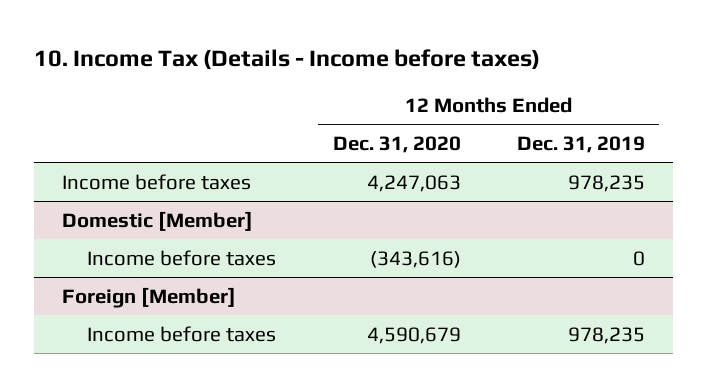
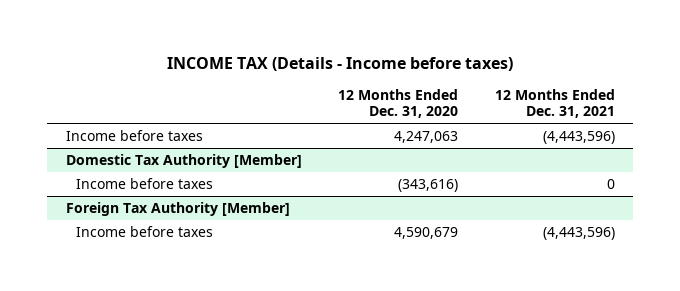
[34,48,541,69] 10. Income Tax (Details - Income before taxes) -> [167,56,514,71] INCOME TAX (Details - Income before taxes)
[517,135,646,153] Dec. 31, 2019 -> none
none -> [494,88,615,119] 12 Months Ended Dec. 31, 2021
[62,210,254,231] Domestic [Member] -> [65,154,302,169] Domestic Tax Authority [Member]
[62,286,237,308] Foreign [Member] -> [65,202,290,217] Foreign Tax Authority [Member]

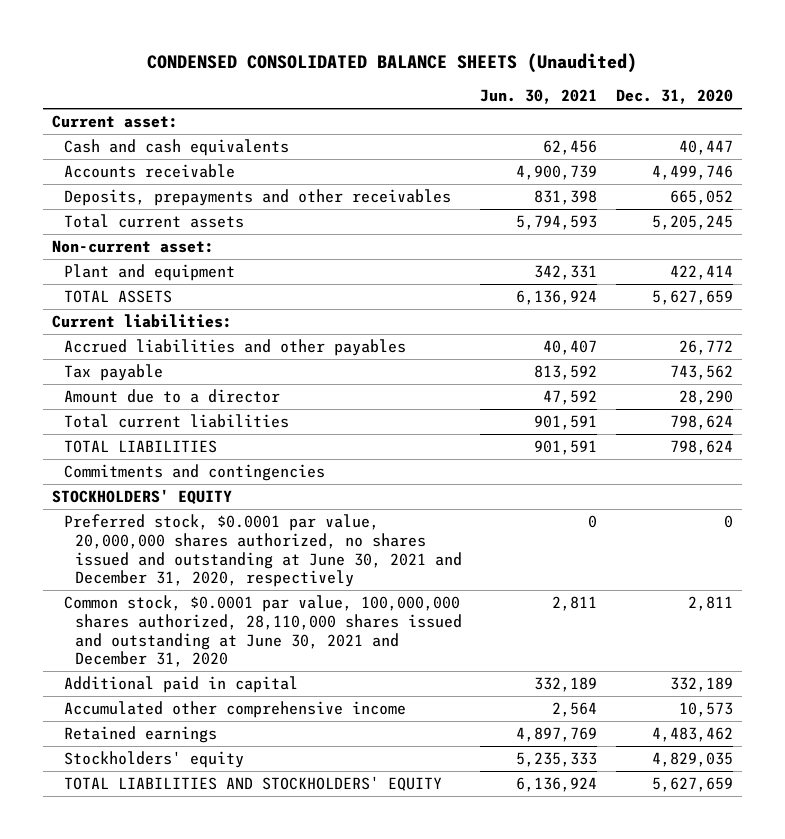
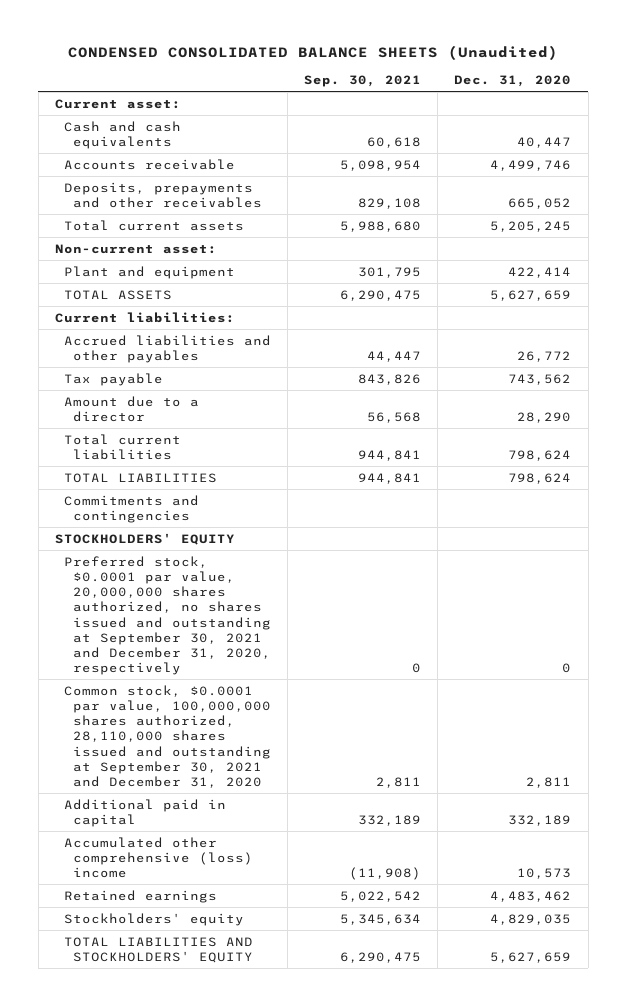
[480,89,598,105] Jun. 30, 2021 -> none
none -> [304,75,422,88] Sep. 30, 2021
[63,513,462,588] Preferred stock, $0.0001 par value, 20,000,000 shares authorized, no shares issued and outstanding at June 30, 2021 and December 31, 2020, respectively -> [63,555,271,676] Preferred stock, $0.0001 par value, 20,000,000 shares authorized, no shares issued and outstanding at September 30, 2021 and December 31, 2020, respectively
[63,594,462,668] Common stock, $0.0001 par value, 100,000,000 shares authorized, 28,110,000 shares issued and outstanding at June 30, 2021 and December 31, 2020 -> [63,684,271,789] Common stock, $0.0001 par value, 100,000,000 shares authorized, 28,110,000 shares issued and outstanding at September 30, 2021 and December 31, 2020
[63,700,406,718] Accumulated other comprehensive income -> [63,836,253,879] Accumulated other comprehensive (loss) income

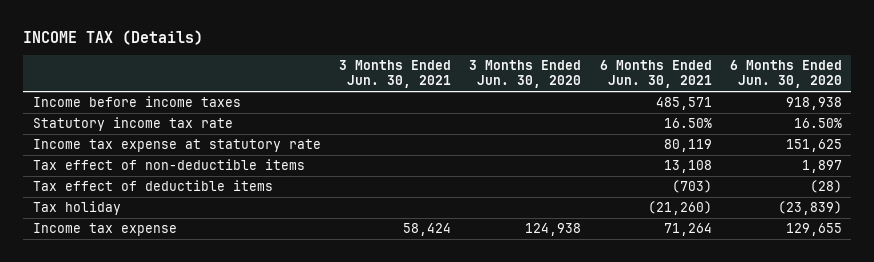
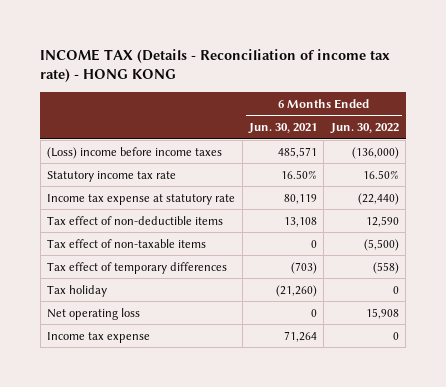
[23,29,204,45] INCOME TAX (Details) -> [40,48,391,83] INCOME TAX (Details - Reconciliation of income tax rate) - HONG KONG
[338,59,451,89] 3 Months Ended Jun. 30, 2021 -> none
[469,59,582,89] 3 Months Ended Jun. 30, 2020 -> none
[729,59,842,89] 6 Months Ended Jun. 30, 2020 -> none
none -> [329,123,399,135] Jun. 30, 2022
[32,95,241,107] Income before income taxes -> [47,146,223,159] (Loss) income before income taxes
none -> [47,238,207,248] Tax effect of non-taxable items
[32,179,273,191] Tax effect of deductible items -> [47,261,228,274] Tax effect of temporary differences
none -> [47,307,141,320] Net operating loss

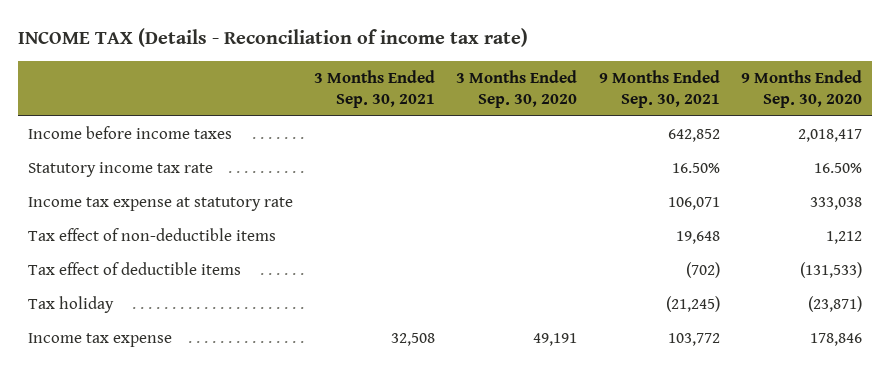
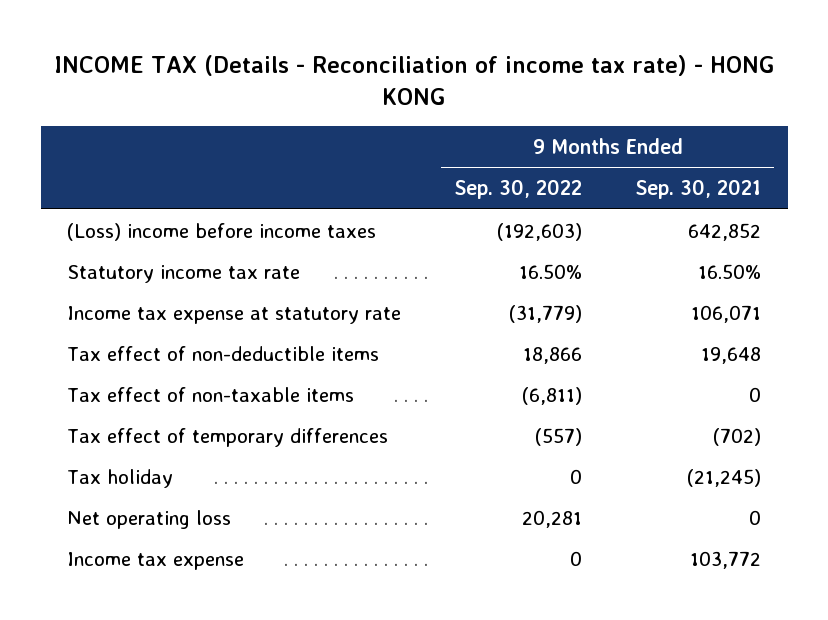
[17,27,528,47] INCOME TAX (Details - Reconciliation of income tax rate) -> [54,54,776,106] INCOME TAX (Details - Reconciliation of income tax rate) - HONG KONG
[314,69,436,109] 3 Months Ended Sep. 30, 2021 -> none
[456,69,578,109] 3 Months Ended Sep. 30, 2020 -> none
[740,69,862,109] 9 Months Ended Sep. 30, 2020 -> none
none -> [454,179,583,200] Sep. 30, 2022
[28,126,233,140] Income before income taxes -> [67,222,377,241] (Loss) income before income taxes
none -> [67,386,355,402] Tax effect of non-taxable items
[28,262,242,276] Tax effect of deductible items -> [67,427,389,447] Tax effect of temporary differences
none -> [67,509,232,529] Net operating loss

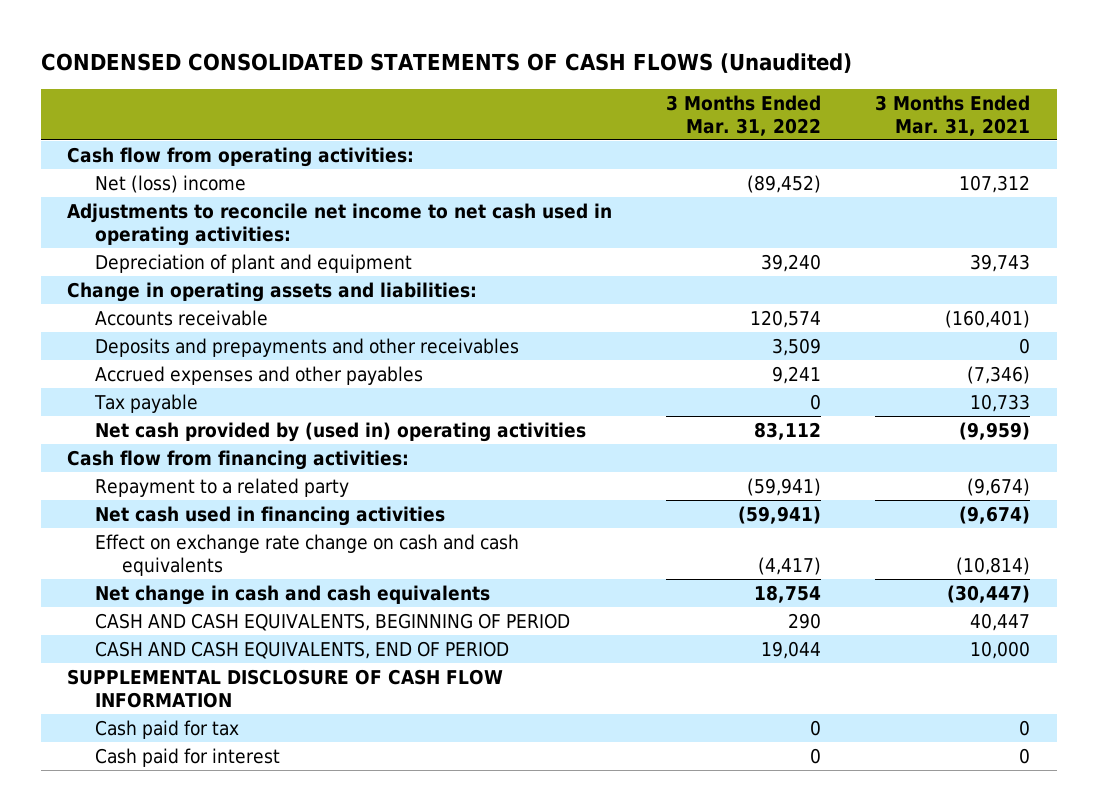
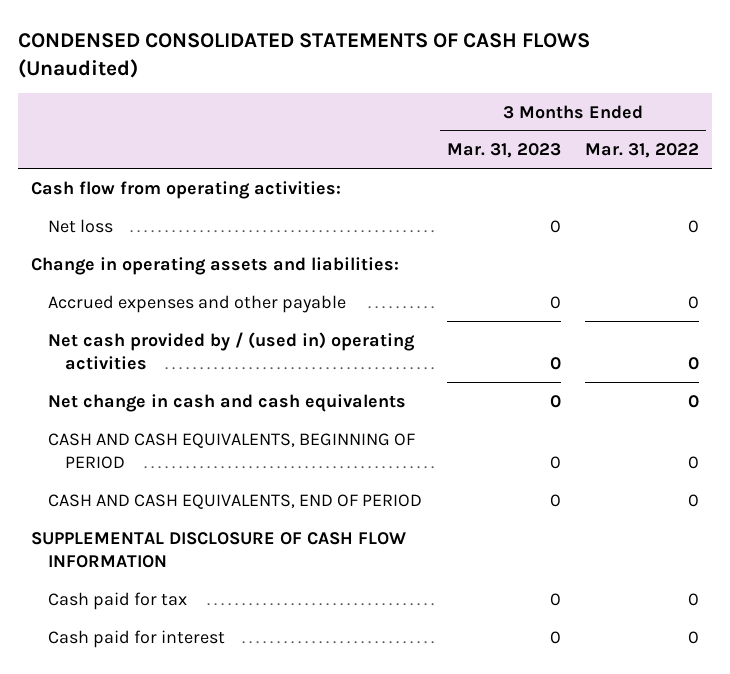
[874,94,1030,136] 3 Months Ended Mar. 31, 2021 -> none
none -> [446,143,561,159] Mar. 31, 2023
[67,203,613,246] Adjustments to reconcile net income to net cash used in operating activities: -> none
[94,254,412,274] Depreciation of plant and equipment -> none
[94,175,246,194] Net (loss) income -> [47,218,113,233] Net loss
[747,175,822,194] (89,452) -> [688,219,700,233] 0
[94,310,268,327] Accounts receivable -> none
[94,338,519,358] Deposits and prepayments and other receivables -> none
[93,394,198,414] Tax payable -> none
[67,450,410,471] Cash flow from financing activities: -> none
[94,478,349,498] Repayment to a related party -> none
[94,506,445,527] Net cash used in financing activities -> none
[94,534,519,576] Effect on exchange rate change on cash and cash equivalents -> none
[94,366,423,386] Accrued expenses and other payables -> [47,294,346,313] Accrued expenses and other payable
[772,366,822,385] 9,241 -> [688,295,700,309] 0
[94,422,586,443] Net cash provided by (used in) operating activities -> [47,331,415,370] Net cash provided by / (used in) operating activities
[754,422,822,441] 83,112 -> [688,356,700,370] 0
[754,585,822,604] 18,754 -> [688,394,700,408] 0
[788,613,822,630] 290 -> [688,455,700,469] 0
[761,641,822,660] 19,044 -> [688,493,700,507] 0

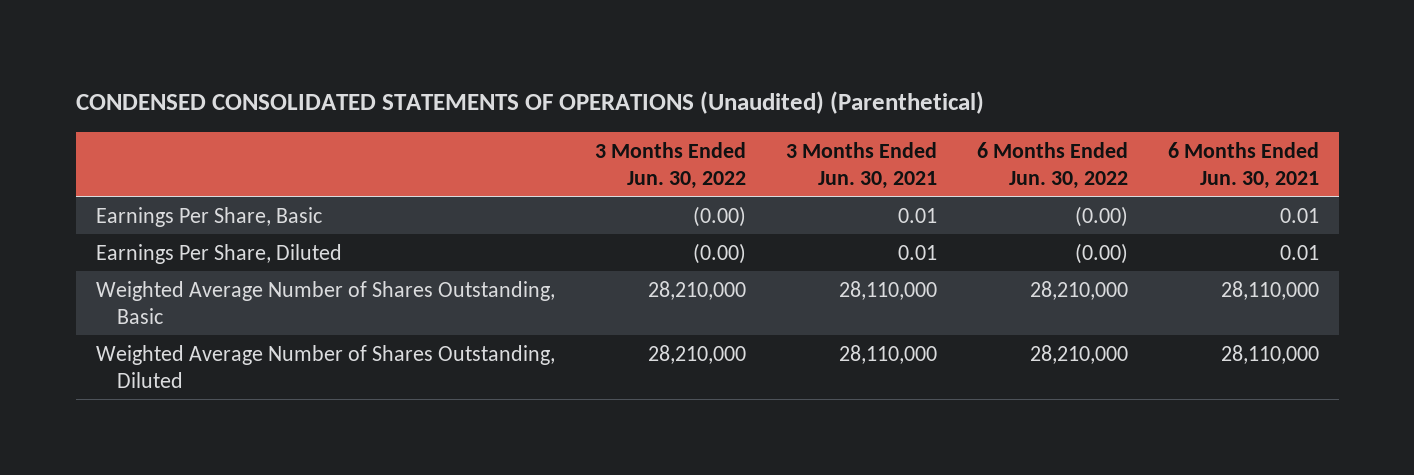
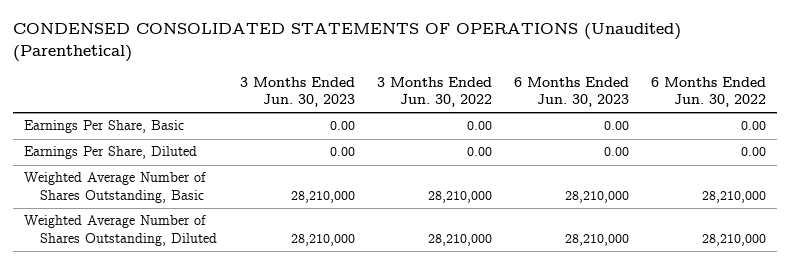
[785,141,937,189] 3 Months Ended Jun. 30, 2021 -> none
[1167,141,1319,189] 6 Months Ended Jun. 30, 2021 -> none
none -> [239,76,355,108] 3 Months Ended Jun. 30, 2023
none -> [514,76,630,108] 6 Months Ended Jun. 30, 2023
[692,205,746,227] (0.00) -> [466,121,492,131] 0.00
[1074,205,1128,227] (0.00) -> [741,121,767,131] 0.00
[692,242,746,264] (0.00) -> [466,147,492,157] 0.00
[1074,242,1128,264] (0.00) -> [741,147,767,157] 0.00

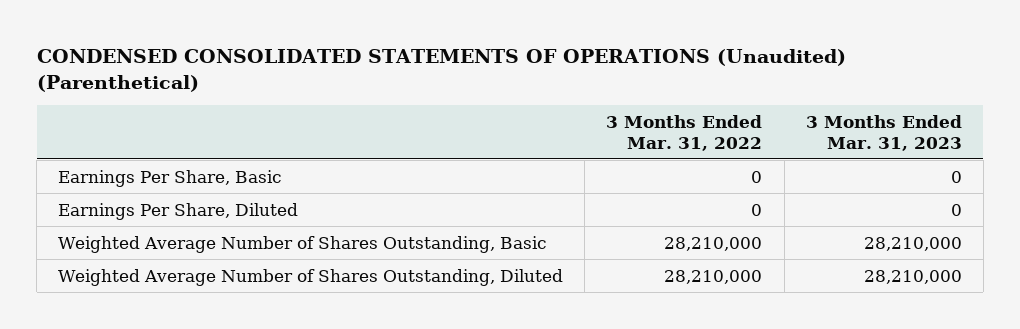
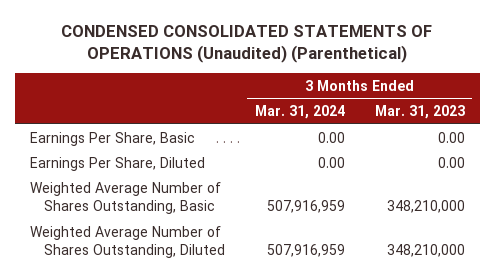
[606,114,763,151] 3 Months Ended Mar. 31, 2022 -> none
none -> [254,104,345,119] Mar. 31, 2024
[950,170,962,183] 0 -> [437,131,465,143] 0.00
[950,203,962,216] 0 -> [437,156,465,168] 0.00
[863,236,962,251] 28,210,000 -> [386,200,465,214] 348,210,000
[863,269,962,284] 28,210,000 -> [386,244,465,258] 348,210,000

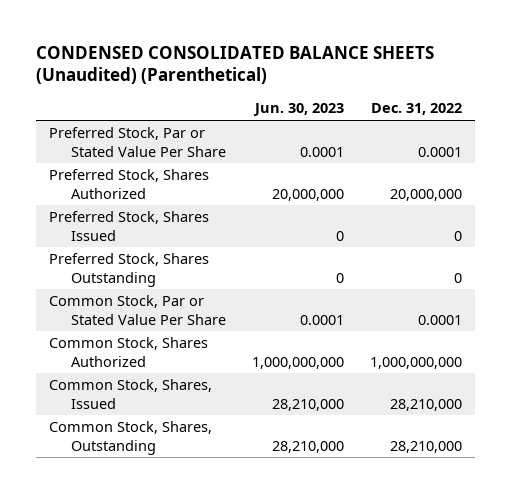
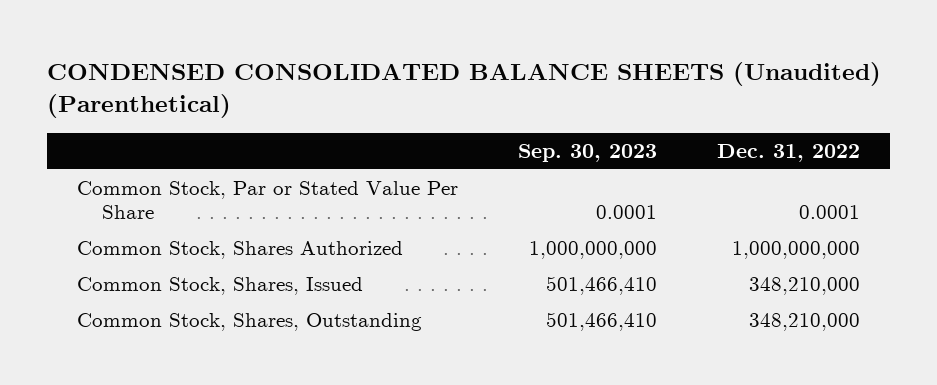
[252,103,344,117] Jun. 30, 2023 -> none
none -> [518,144,658,163] Sep. 30, 2023
[48,127,226,157] Preferred Stock, Par or Stated Value Per Share -> none
[48,169,209,199] Preferred Stock, Shares Authorized -> none
[48,211,209,241] Preferred Stock, Shares Issued -> none
[48,253,209,287] Preferred Stock, Shares Outstanding -> none
[389,398,462,411] 28,210,000 -> [749,277,861,296] 348,210,000
[389,440,462,453] 28,210,000 -> [749,313,861,332] 348,210,000

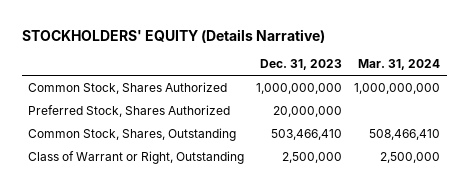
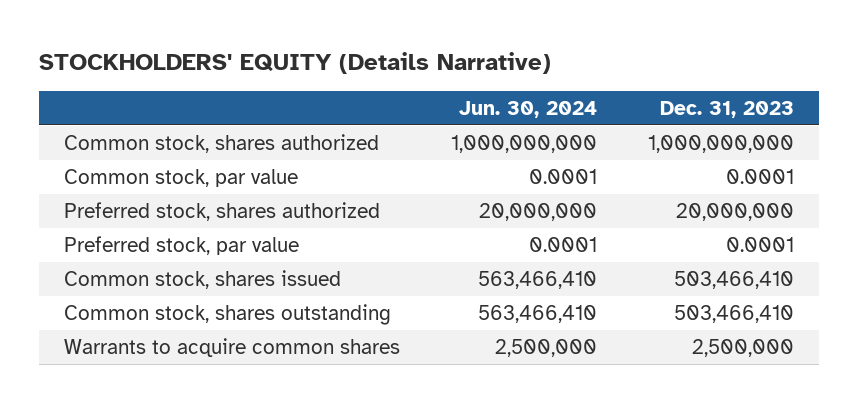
[358,59,441,71] Mar. 31, 2024 -> none
none -> [458,100,597,118] Jun. 30, 2024
[28,81,228,94] Common Stock, Shares Authorized -> [63,133,379,153] Common stock, shares authorized
none -> [63,168,298,187] Common stock, par value
[28,104,231,117] Preferred Stock, Shares Authorized -> [63,201,380,221] Preferred stock, shares authorized
none -> [63,235,299,255] Preferred stock, par value
none -> [63,269,341,289] Common stock, shares issued
[28,127,237,141] Common Stock, Shares, Outstanding -> [63,303,391,325] Common stock, shares outstanding
[28,150,245,164] Class of Warrant or Right, Outstanding -> [63,337,400,357] Warrants to acquire common shares

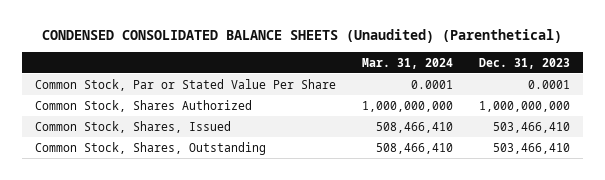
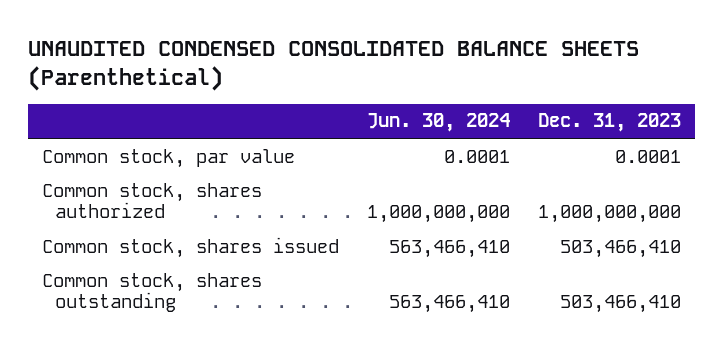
[42,29,563,44] CONDENSED CONSOLIDATED BALANCE SHEETS (Unaudited) (Parenthetical) -> [27,41,639,92] UNAUDITED CONDENSED CONSOLIDATED BALANCE SHEETS (Parenthetical)
[361,57,453,69] Mar. 31, 2024 -> none
none -> [366,113,510,133] Jun. 30, 2024
[34,78,336,91] Common Stock, Par or Stated Value Per Share -> [41,148,295,168] Common stock, par value
[34,99,252,112] Common Stock, Shares Authorized -> [41,182,262,219] Common stock, shares authorized
[34,120,231,133] Common Stock, Shares, Issued -> [41,236,339,258] Common stock, shares issued
[34,141,266,155] Common Stock, Shares, Outstanding -> [41,272,262,313] Common stock, shares outstanding

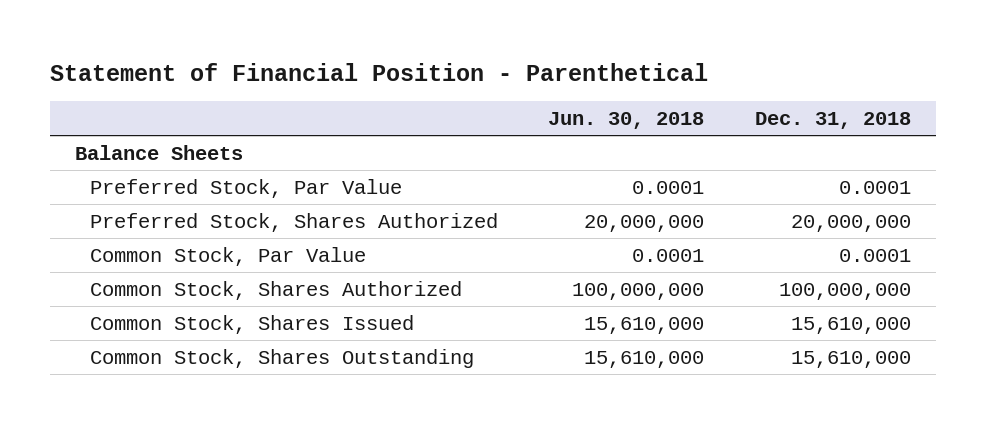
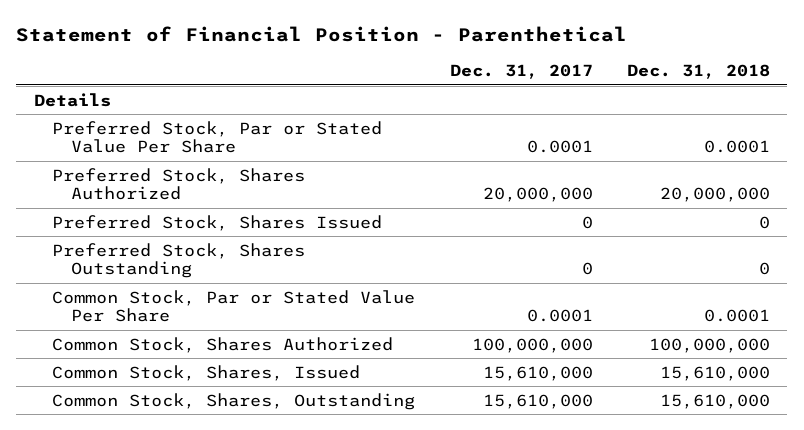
[548,112,705,130] Jun. 30, 2018 -> none
none -> [449,64,593,80] Dec. 31, 2017
[74,144,243,160] Balance Sheets -> none
none -> [33,92,111,107] Details
[90,178,403,198] Preferred Stock, Par Value -> [52,120,383,154] Preferred Stock, Par or Stated Value Per Share
none -> [52,214,383,231] Preferred Stock, Shares Issued
none -> [52,242,306,279] Preferred Stock, Shares Outstanding
[90,246,367,266] Common Stock, Par Value -> [52,289,416,323] Common Stock, Par or Stated Value Per Share
[90,314,415,334] Common Stock, Shares Issued -> [52,364,361,381] Common Stock, Shares, Issued
[90,348,475,368] Common Stock, Shares Outstanding -> [52,392,416,410] Common Stock, Shares, Outstanding

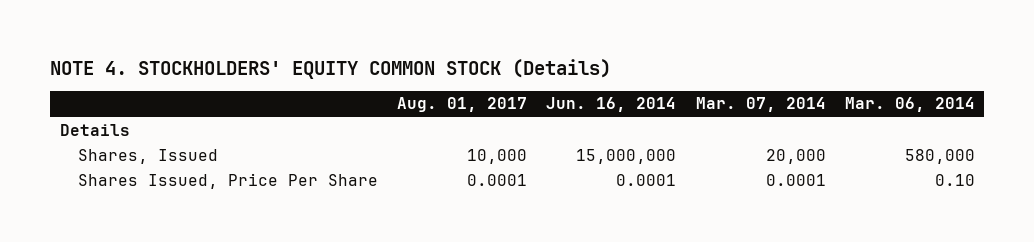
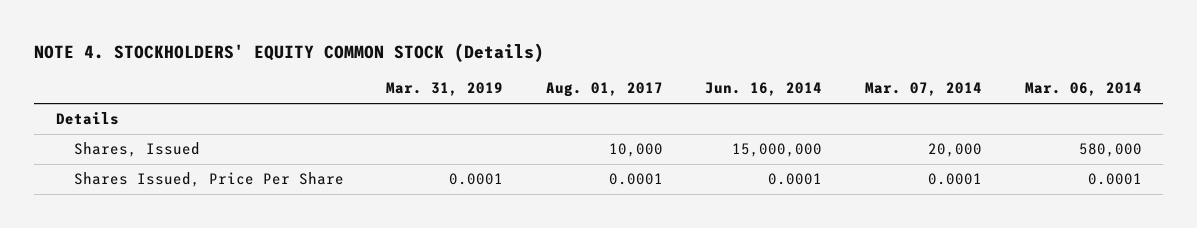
none -> [386,82,504,97] Mar. 31, 2019
[934,173,975,186] 0.10 -> [1087,173,1142,186] 0.0001

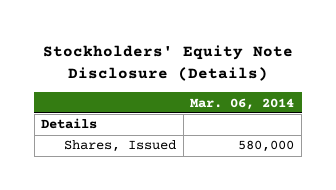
[34,42,545,62] NOTE 4. STOCKHOLDERS' EQUITY COMMON STOCK (Details) -> [42,45,293,81] Stockholders' Equity Note Disclosure (Details)
[386,82,504,97] Mar. 31, 2019 -> none
[545,82,663,98] Aug. 01, 2017 -> none
[705,82,823,97] Jun. 16, 2014 -> none
[864,82,982,97] Mar. 07, 2014 -> none
[73,172,344,188] Shares Issued, Price Per Share -> none

